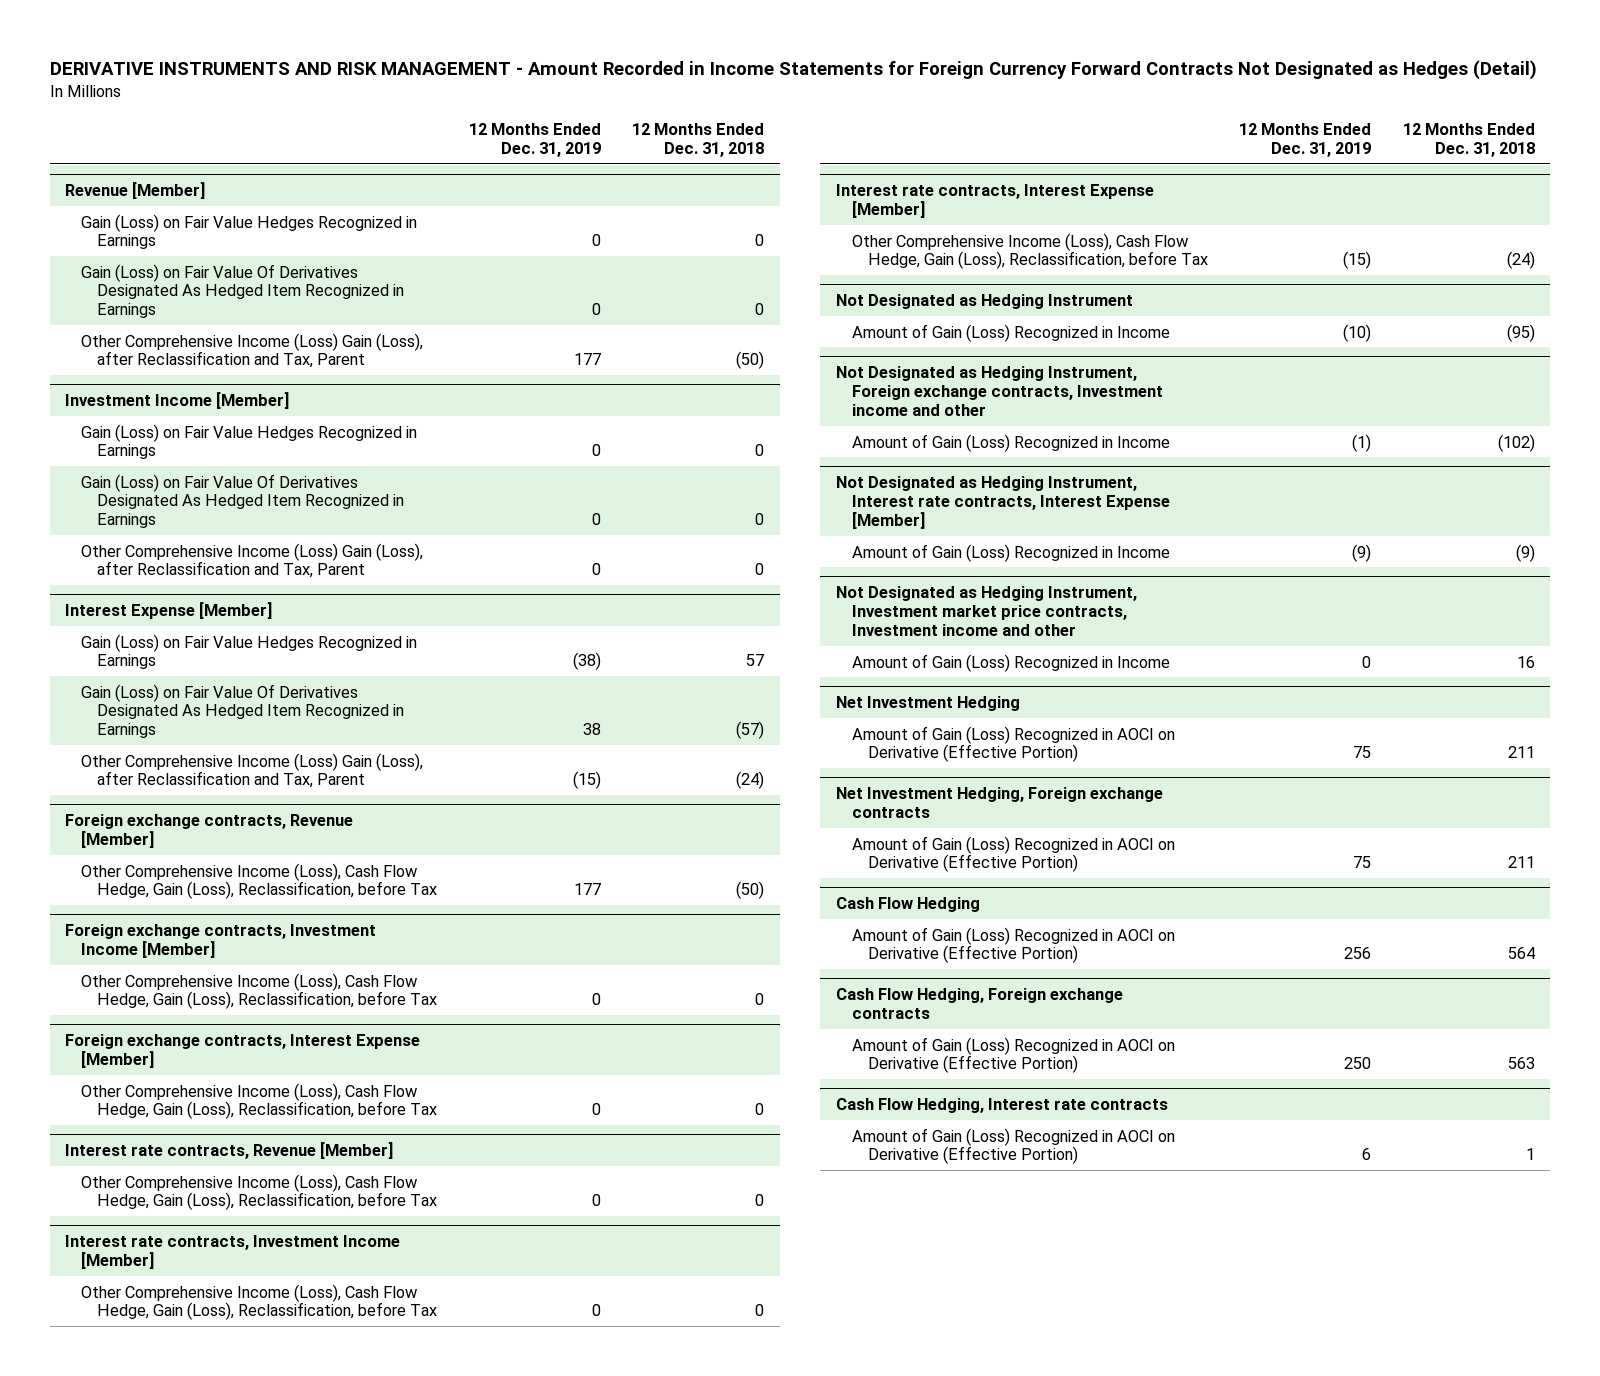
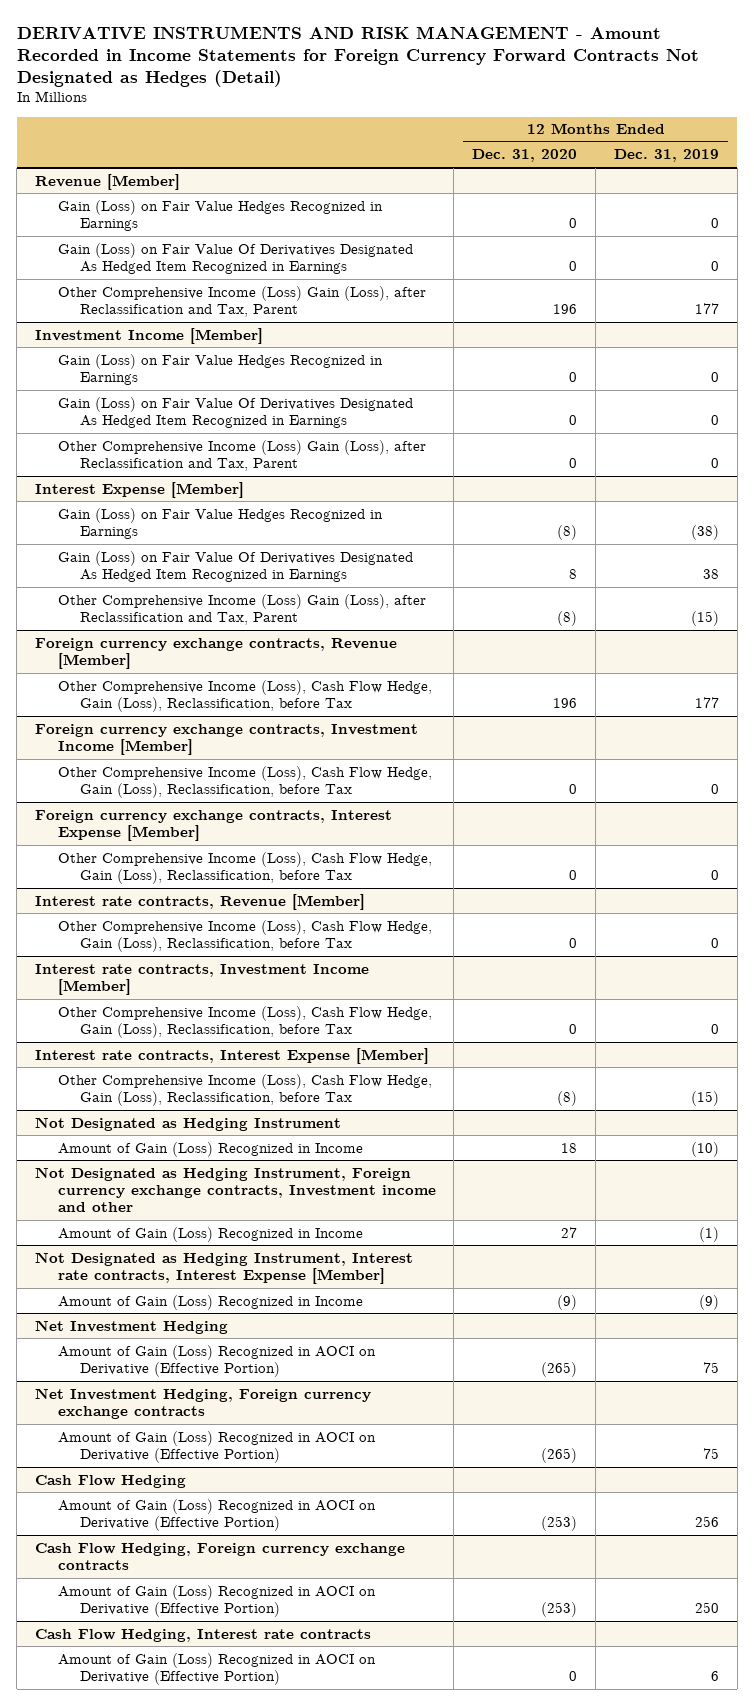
[632,122,765,157] 12 Months Ended Dec. 31, 2018 -> none
none -> [472,149,578,163] Dec. 31, 2020
[65,813,354,848] Foreign exchange contracts, Revenue [Member] -> [34,637,397,670] Foreign currency exchange contracts, Revenue [Member]
[65,923,377,958] Foreign exchange contracts, Investment Income [Member] -> [34,723,418,756] Foreign currency exchange contracts, Investment Income [Member]
[65,1033,421,1068] Foreign exchange contracts, Interest Expense [Member] -> [34,809,392,842] Foreign currency exchange contracts, Interest Expense [Member]
[836,365,1164,416] Not Designated as Hedging Instrument, Foreign exchange contracts, Investment income and other -> [34,1166,436,1213] Not Designated as Hedging Instrument, Foreign currency exchange contracts, Investment income and other
[836,585,1138,636] Not Designated as Hedging Instrument, Investment market price contracts, Investment income and other -> none
[852,653,1171,672] Amount of Gain (Loss) Recognized in Income -> none
[836,786,1164,818] Net Investment Hedging, Foreign exchange contracts -> [34,1387,371,1420] Net Investment Hedging, Foreign currency exchange contracts
[836,987,1124,1019] Cash Flow Hedging, Foreign exchange contracts -> [34,1542,405,1571] Cash Flow Hedging, Foreign currency exchange contracts

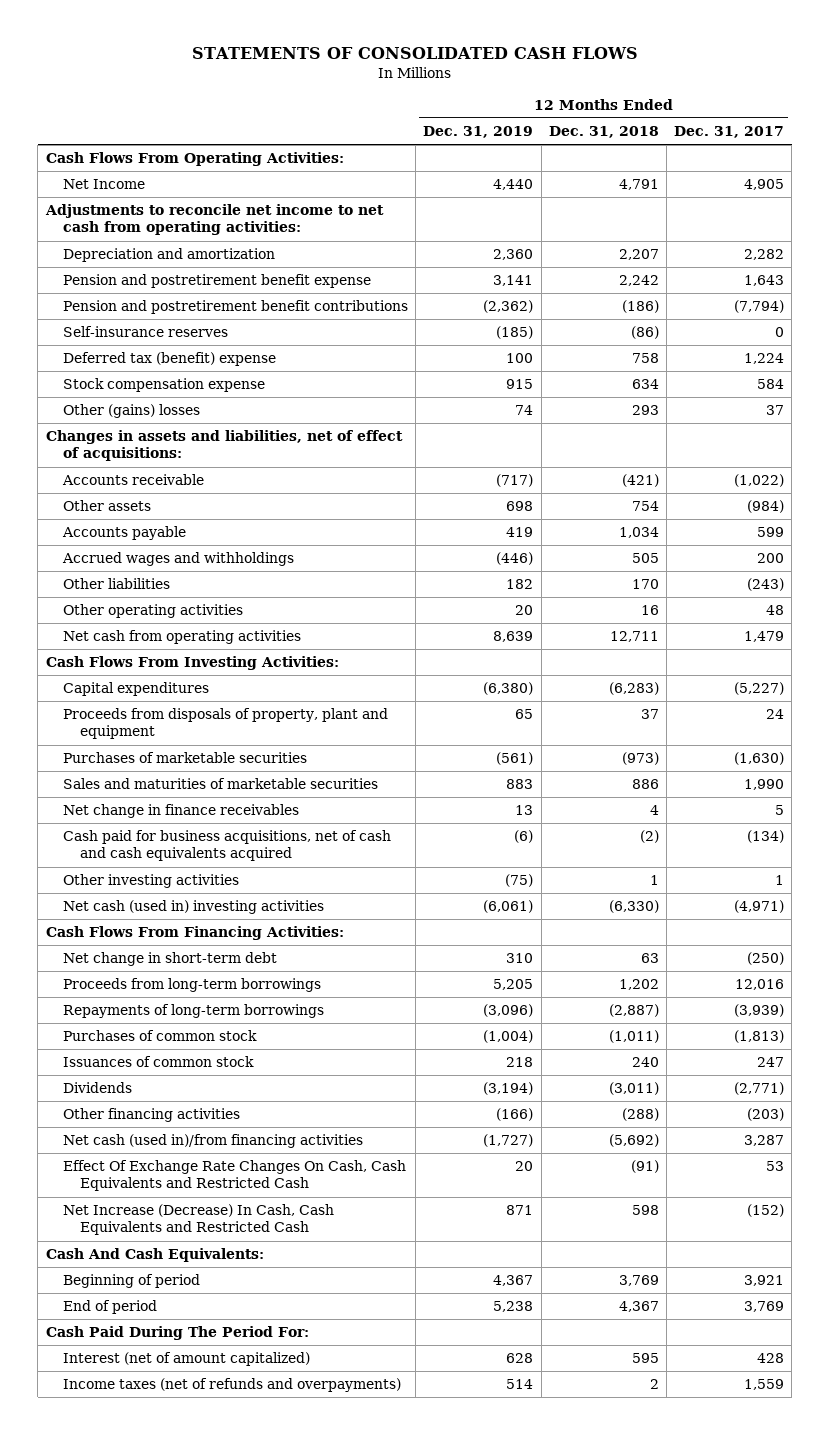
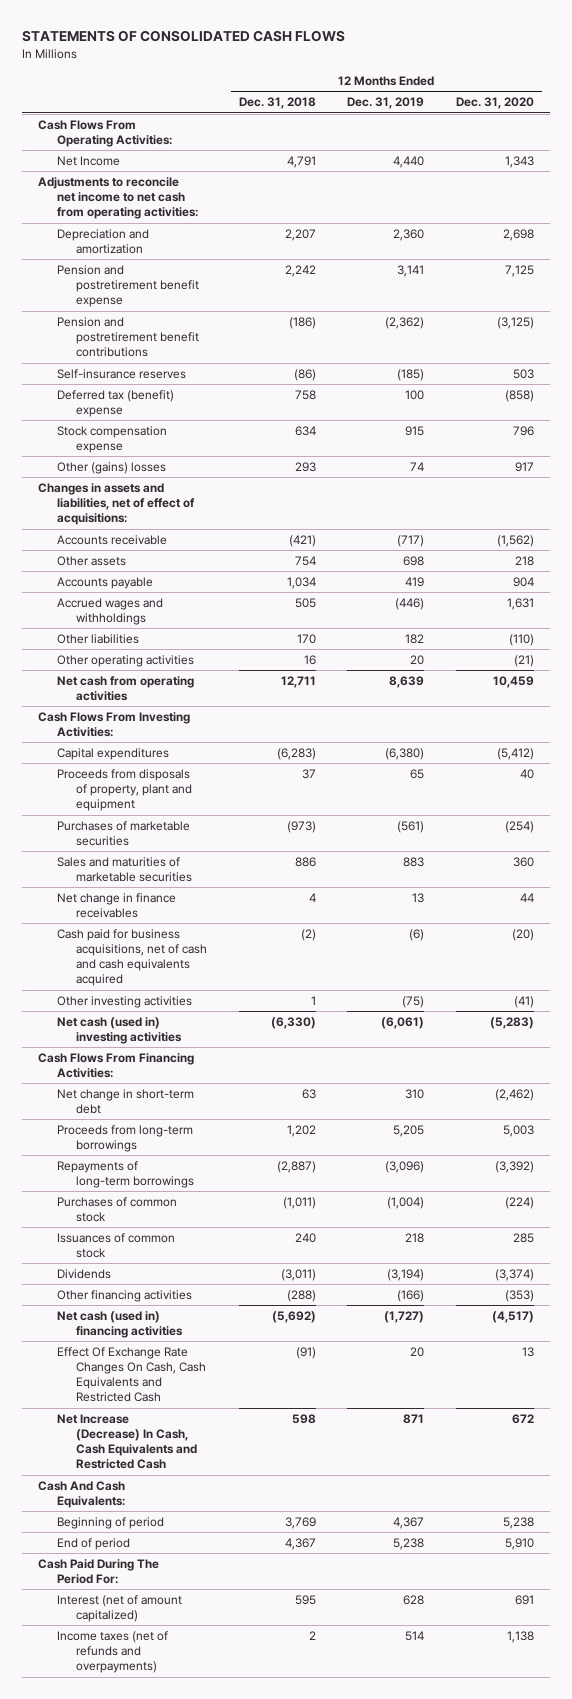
[674,126,785,139] Dec. 31, 2017 -> none
none -> [455,97,534,110] Dec. 31, 2020
[62,1134,363,1149] Net cash (used in)/from financing activities -> [57,1311,184,1339] Net cash (used in) financing activities

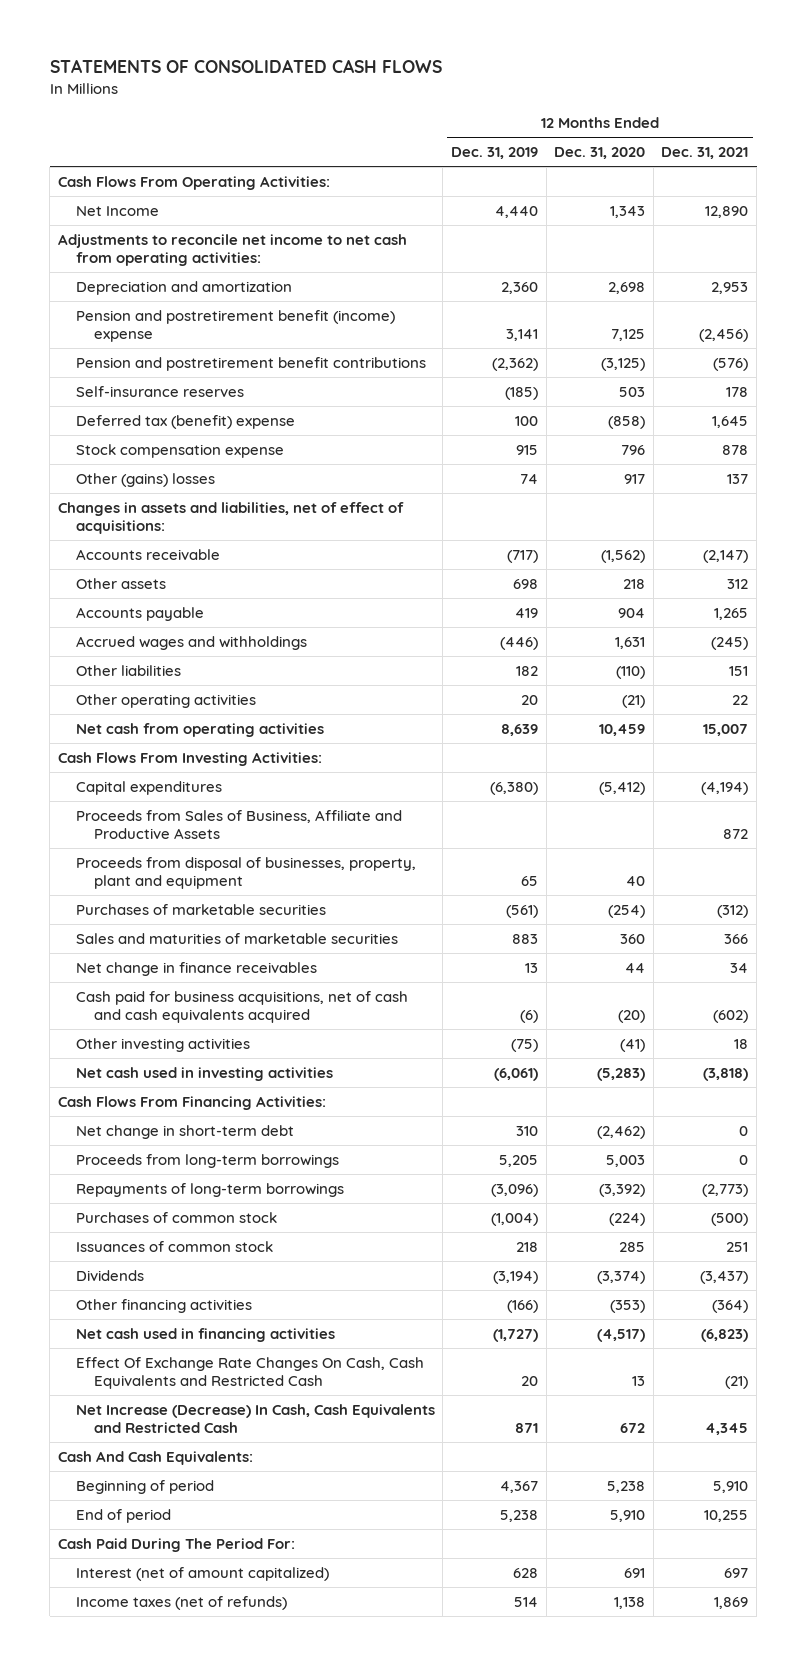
[238,97,316,110] Dec. 31, 2018 -> none
none -> [661,147,749,160] Dec. 31, 2021
[57,265,200,308] Pension and postretirement benefit expense -> [75,309,395,343] Pension and postretirement benefit (income) expense
none -> [75,809,402,840] Proceeds from Sales of Business, Affiliate and Productive Assets
[57,769,193,812] Proceeds from disposals of property, plant and equipment -> [75,856,416,890] Proceeds from disposal of businesses, property, plant and equipment
[57,1017,183,1045] Net cash (used in) investing activities -> [75,1066,333,1081] Net cash used in investing activities
[57,1311,184,1339] Net cash (used in) financing activities -> [75,1327,335,1342] Net cash used in financing activities
[57,1631,169,1674] Income taxes (net of refunds and overpayments) -> [75,1595,287,1610] Income taxes (net of refunds)

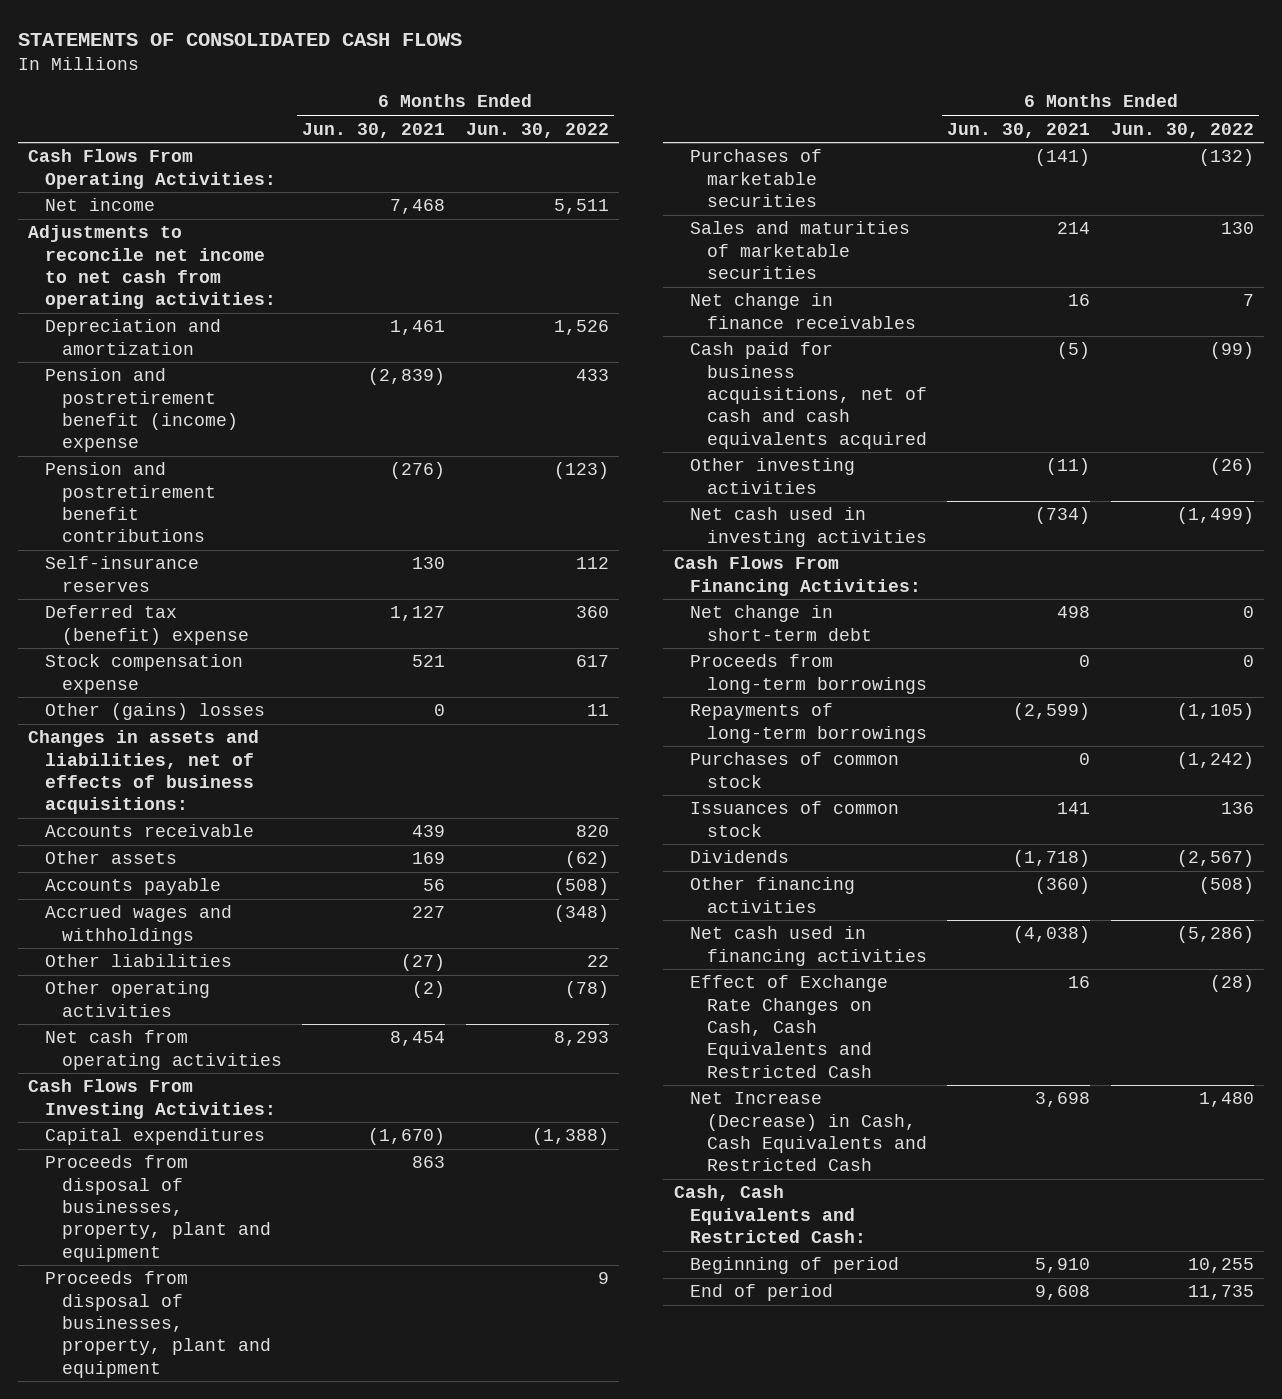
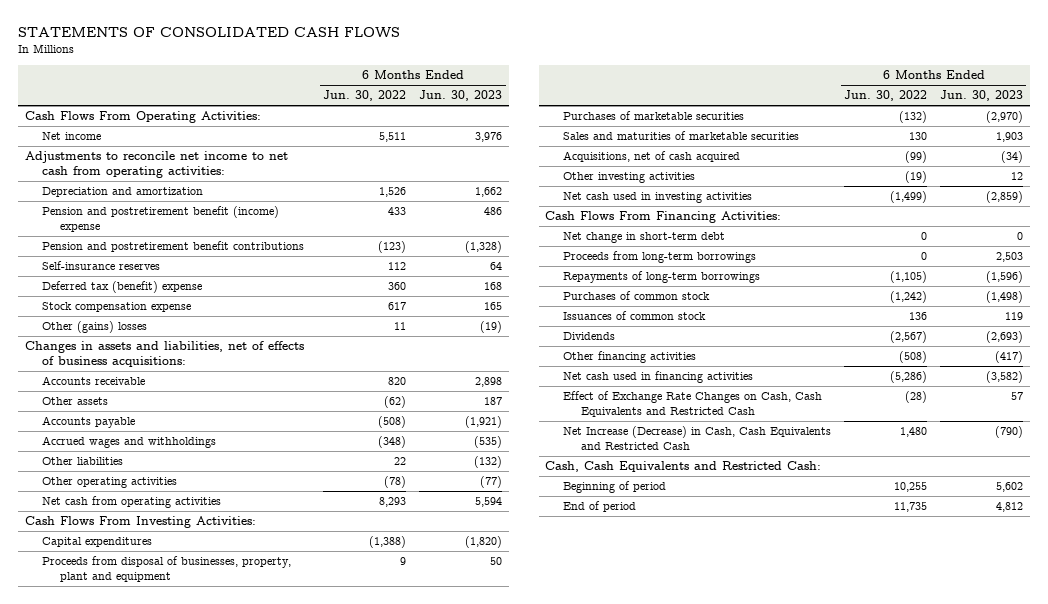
[302,122,446,138] Jun. 30, 2021 -> none
none -> [419,90,503,102] Jun. 30, 2023
[45,1155,271,1262] Proceeds from disposal of businesses, property, plant and equipment -> none
[690,293,916,329] Net change in finance receivables -> none
[690,342,927,449] Cash paid for business acquisitions, net of cash and cash equivalents acquired -> [563,151,741,163] Acquisitions, net of cash acquired
[1209,458,1254,476] (26) -> [905,171,928,184] (19)

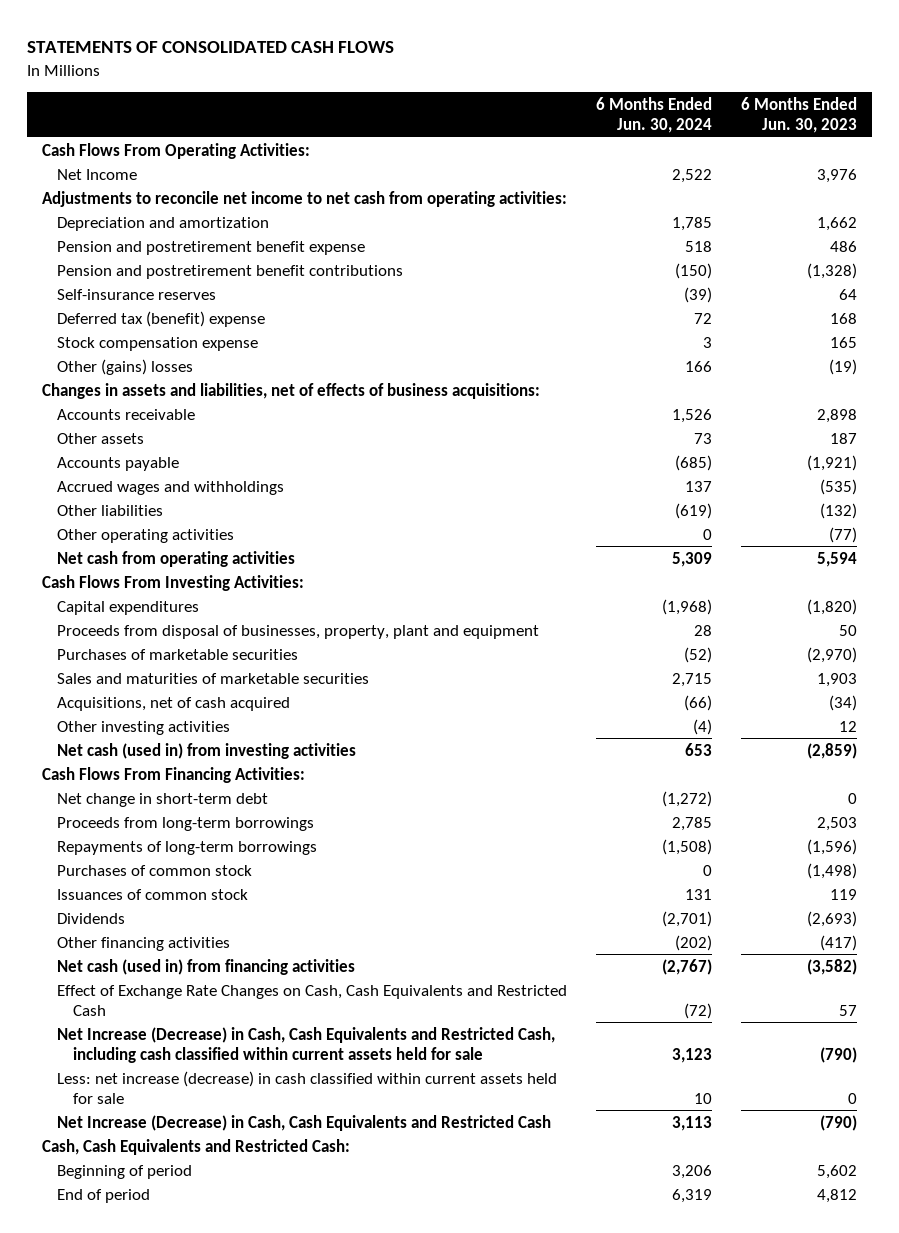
[323,90,407,102] Jun. 30, 2022 -> none
none -> [596,96,713,134] 6 Months Ended Jun. 30, 2024
[42,132,102,141] Net income -> [57,168,138,180] Net Income
[42,206,280,232] Pension and postretirement benefit (income) expense -> [57,240,366,255] Pension and postretirement benefit expense
[563,192,753,204] Net cash used in investing activities -> [57,742,357,759] Net cash (used in) from investing activities
[563,371,754,384] Net cash used in financing activities -> [57,958,356,975] Net cash (used in) from financing activities
none -> [57,1026,556,1063] Net Increase (Decrease) in Cash, Cash Equivalents and Restricted Cash, including cash classified within current assets held for sale
none -> [57,1070,558,1104] Less: net increase (decrease) in cash classified within current assets held for sale

